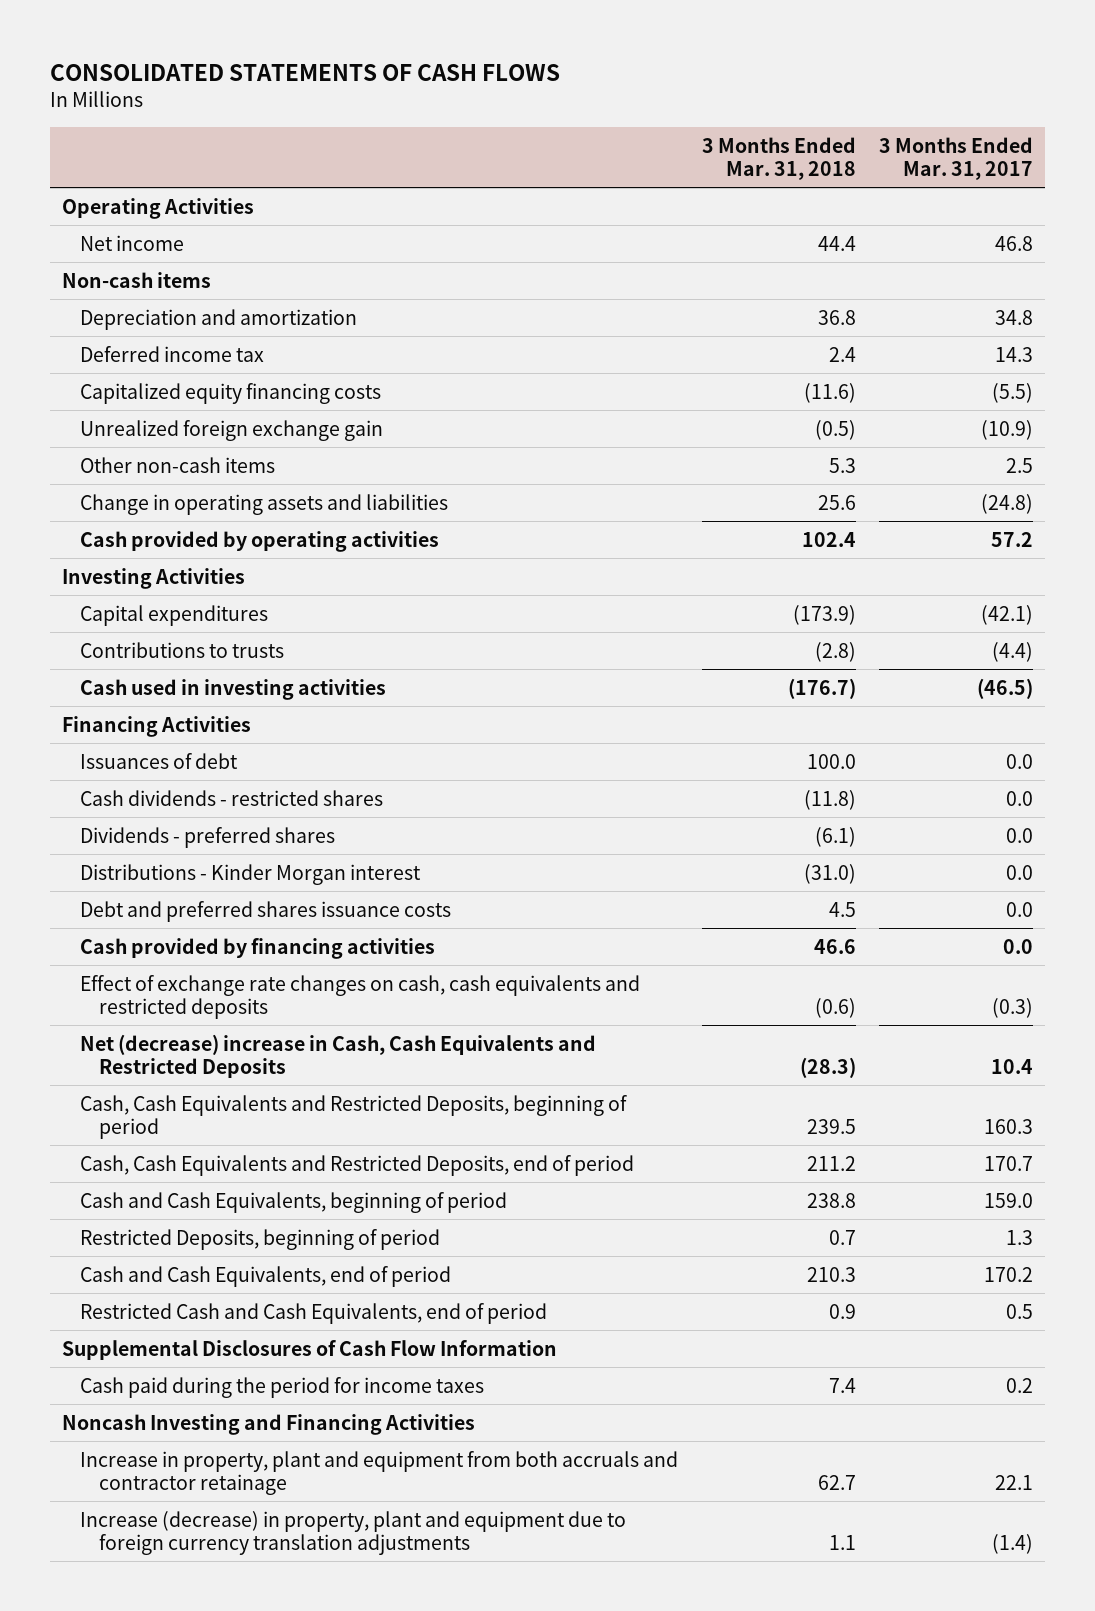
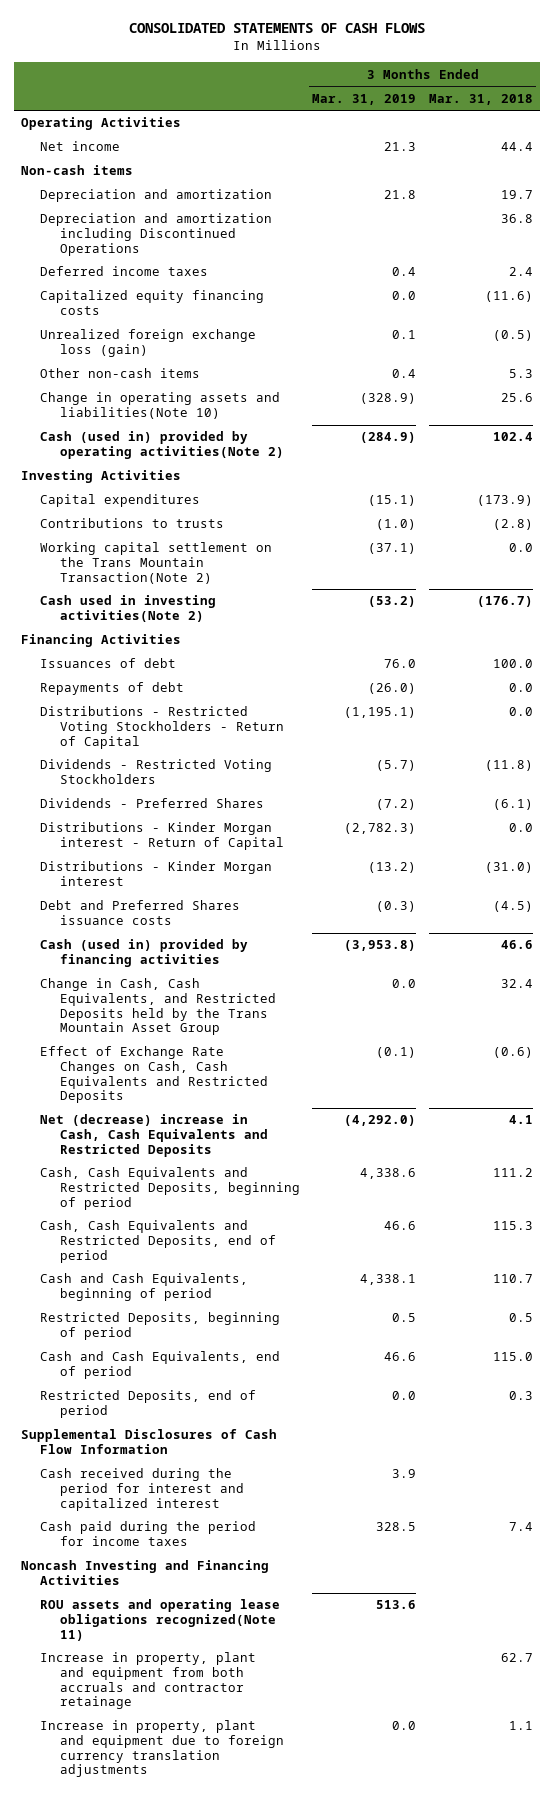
[879,136,1034,180] 3 Months Ended Mar. 31, 2017 -> none
none -> [312,93,417,105] Mar. 31, 2019
[817,309,856,325] 36.8 -> [501,190,534,200] 19.7
none -> [40,213,273,256] Depreciation and amortization including Discontinued Operations
[80,345,265,362] Deferred income tax -> [40,266,209,277] Deferred income taxes
[80,419,384,441] Unrealized foreign exchange gain -> [40,329,257,358] Unrealized foreign exchange loss (gain)
[80,493,449,515] Change in operating assets and liabilities -> [40,392,281,420] Change in operating assets and liabilities(Note 10)
[80,530,440,552] Cash provided by operating activities -> [40,431,284,460] Cash (used in) provided by operating activities(Note 2)
none -> [40,542,273,584] Working capital settlement on the Trans Mountain Transaction(Note 2)
[80,678,387,700] Cash used in investing activities -> [40,595,217,623] Cash used in investing activities(Note 2)
none -> [40,682,185,696] Repayments of debt
none -> [40,706,284,749] Distributions - Restricted Voting Stockholders - Return of Capital
[80,789,384,806] Cash dividends - restricted shares -> [40,759,273,785] Dividends - Restricted Voting Stockholders
[80,826,336,848] Dividends - preferred shares -> [40,798,265,809] Dividends - Preferred Shares
none -> [40,822,284,851] Distributions - Kinder Morgan interest - Return of Capital
[80,900,452,922] Debt and preferred shares issuance costs -> [40,900,241,926] Debt and Preferred Shares issuance costs
[828,901,856,917] 4.5 -> [493,901,534,913] (4.5)
[80,937,436,959] Cash provided by financing activities -> [40,939,249,968] Cash (used in) provided by financing activities
none -> [40,978,276,1036] Change in Cash, Cash Equivalents, and Restricted Deposits held by the Trans Mountain Asset Group
[80,974,641,1019] Effect of exchange rate changes on cash, cash equivalents and restricted deposits -> [40,1046,268,1104] Effect of Exchange Rate Changes on Cash, Cash Equivalents and Restricted Deposits
[799,1056,856,1078] (28.3) -> [509,1115,534,1125] 4.1
[806,1118,856,1134] 239.5 -> [493,1168,534,1178] 111.2
[806,1155,856,1171] 211.2 -> [493,1221,534,1231] 115.3
[806,1192,856,1208] 238.8 -> [493,1274,534,1284] 110.7
[828,1229,856,1245] 0.7 -> [509,1313,534,1323] 0.5
[806,1266,856,1282] 210.3 -> [493,1352,534,1362] 115.0
[80,1302,548,1324] Restricted Cash and Cash Equivalents, end of period -> [40,1390,257,1419] Restricted Deposits, end of period
[828,1303,856,1319] 0.9 -> [509,1391,534,1401] 0.3
none -> [40,1468,244,1511] Cash received during the period for interest and capitalized interest
none -> [40,1599,281,1641] ROU assets and operating lease obligations recognized(Note 11)
[80,1510,627,1555] Increase (decrease) in property, plant and equipment due to foreign currency translation adjustments -> [40,1720,284,1778] Increase in property, plant and equipment due to foreign currency translation adjustments

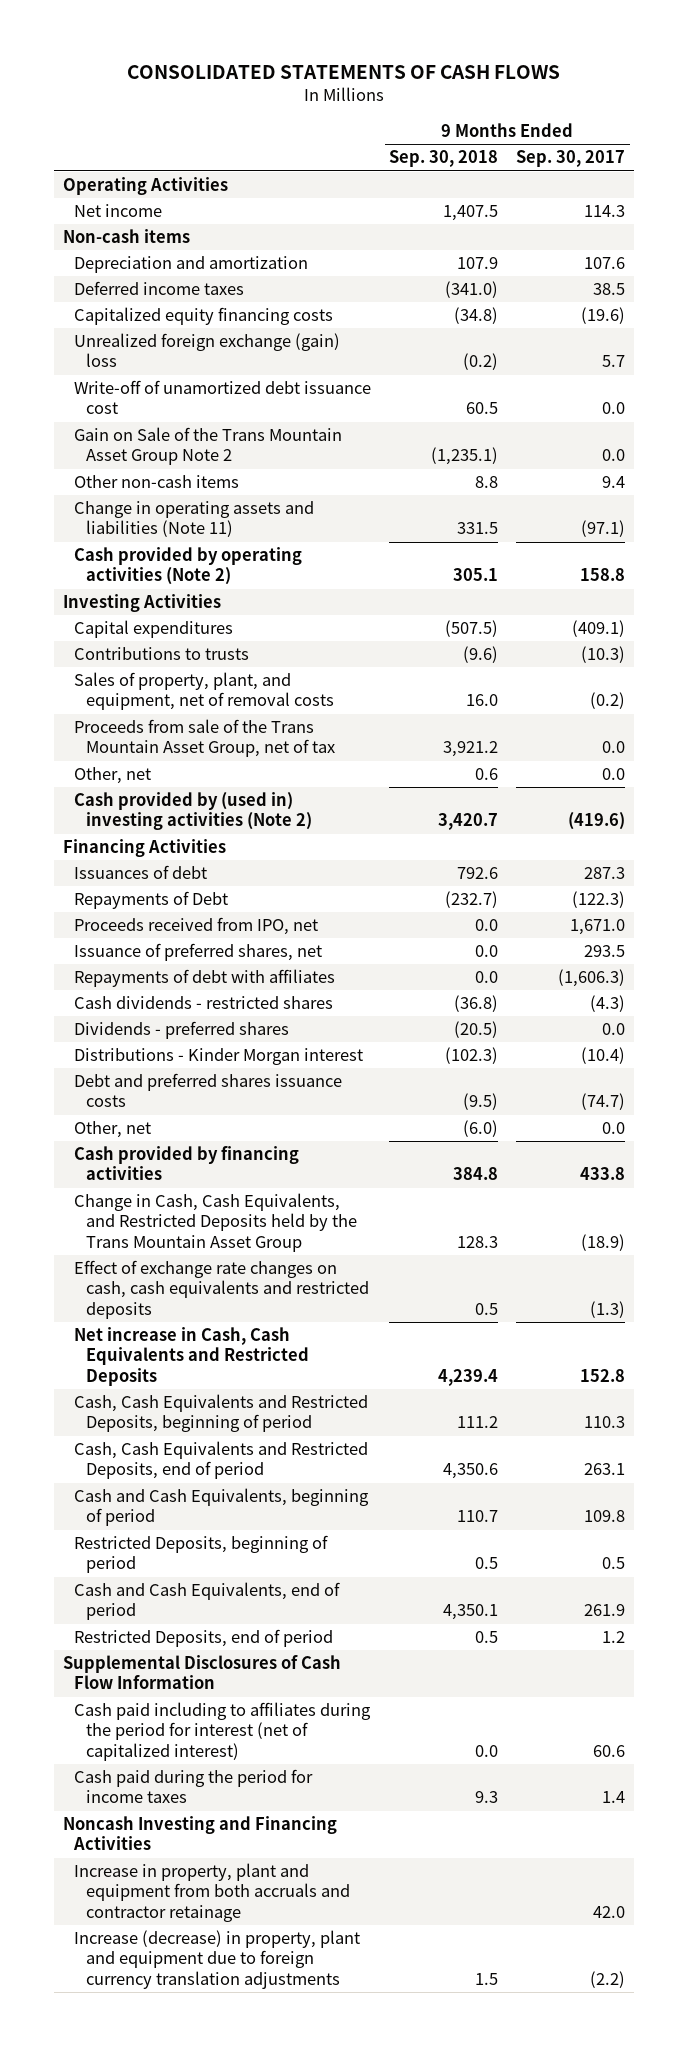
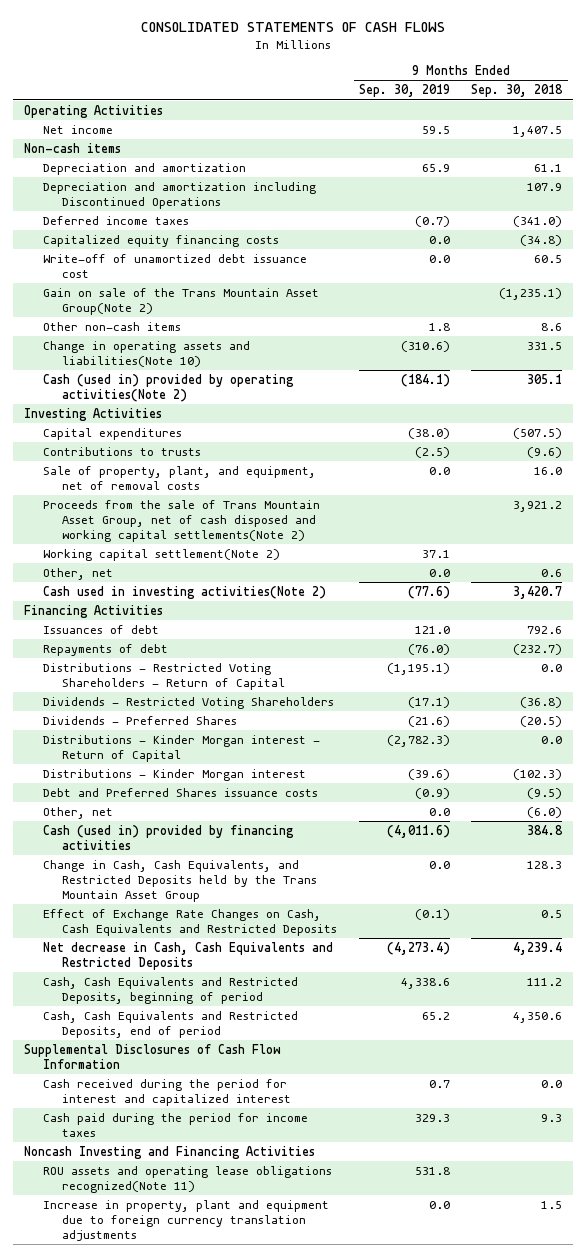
[516,150,626,168] Sep. 30, 2017 -> none
none -> [358,84,450,98] Sep. 30, 2019
[457,257,499,270] 107.9 -> [534,163,563,172] 61.1
none -> [43,181,317,209] Depreciation and amortization including Discontinued Operations
[74,333,341,368] Unrealized foreign exchange (gain) loss -> none
[74,427,343,466] Gain on Sale of the Trans Mountain Asset Group Note 2 -> [43,287,320,315] Gain on sale of the Trans Mountain Asset Group(Note 2)
[475,476,499,489] 8.8 -> [541,322,563,331] 8.6
[74,501,315,538] Change in operating assets and liabilities (Note 11) -> [43,340,251,367] Change in operating assets and liabilities(Note 10)
[74,547,303,586] Cash provided by operating activities (Note 2) -> [43,373,295,402] Cash (used in) provided by operating activities(Note 2)
[74,672,334,711] Sales of property, plant, and equipment, net of removal costs -> [43,465,317,490] Sale of property, plant, and equipment, net of removal costs
[74,719,335,758] Proceeds from sale of the Trans Mountain Asset Group, net of tax -> [43,499,321,543] Proceeds from the sale of Trans Mountain Asset Group, net of cash disposed and working capital settlements(Note 2)
none -> [43,548,281,561] Working capital settlement(Note 2)
[74,792,312,831] Cash provided by (used in) investing activities (Note 2) -> [43,585,327,599] Cash used in investing activities(Note 2)
[74,917,319,936] Proceeds received from IPO, net -> none
[74,943,323,962] Issuance of preferred shares, net -> none
[74,969,336,988] Repayments of debt with affiliates -> none
[74,891,229,910] Repayments of Debt -> [43,643,169,656] Repayments of debt
none -> [43,662,286,690] Distributions - Restricted Voting Shareholders - Return of Capital
[74,996,334,1010] Cash dividends - restricted shares -> [43,696,335,709] Dividends - Restricted Voting Shareholders
[74,1021,290,1040] Dividends - preferred shares -> [43,715,238,725] Dividends - Preferred Shares
none -> [43,734,321,762] Distributions - Kinder Morgan interest - Return of Capital
[74,1073,343,1108] Debt and preferred shares issuance costs -> [43,787,319,797] Debt and Preferred Shares issuance costs
[74,1146,300,1181] Cash provided by financing activities -> [43,824,295,850] Cash (used in) provided by financing activities
[74,1260,369,1319] Effect of exchange rate changes on cash, cash equivalents and restricted deposits -> [43,908,338,936] Effect of Exchange Rate Changes on Cash, Cash Equivalents and Restricted Deposits
[74,1327,309,1386] Net increase in Cash, Cash Equivalents and Restricted Deposits -> [43,941,334,970] Net decrease in Cash, Cash Equivalents and Restricted Deposits
[74,1488,370,1527] Cash and Cash Equivalents, beginning of period -> none
[74,1535,329,1574] Restricted Deposits, beginning of period -> none
[74,1582,341,1621] Cash and Cash Equivalents, end of period -> none
[74,1629,334,1648] Restricted Deposits, end of period -> none
[74,1702,372,1761] Cash paid including to affiliates during the period for interest (net of capitalized interest) -> [43,1078,292,1106] Cash received during the period for interest and capitalized interest
[74,1863,350,1922] Increase in property, plant and equipment from both accruals and contractor retainage -> none
none -> [43,1165,333,1193] ROU assets and operating lease obligations recognized(Note 11)
[74,1930,361,1989] Increase (decrease) in property, plant and equipment due to foreign currency translation adjustments -> [43,1199,330,1242] Increase in property, plant and equipment due to foreign currency translation adjustments

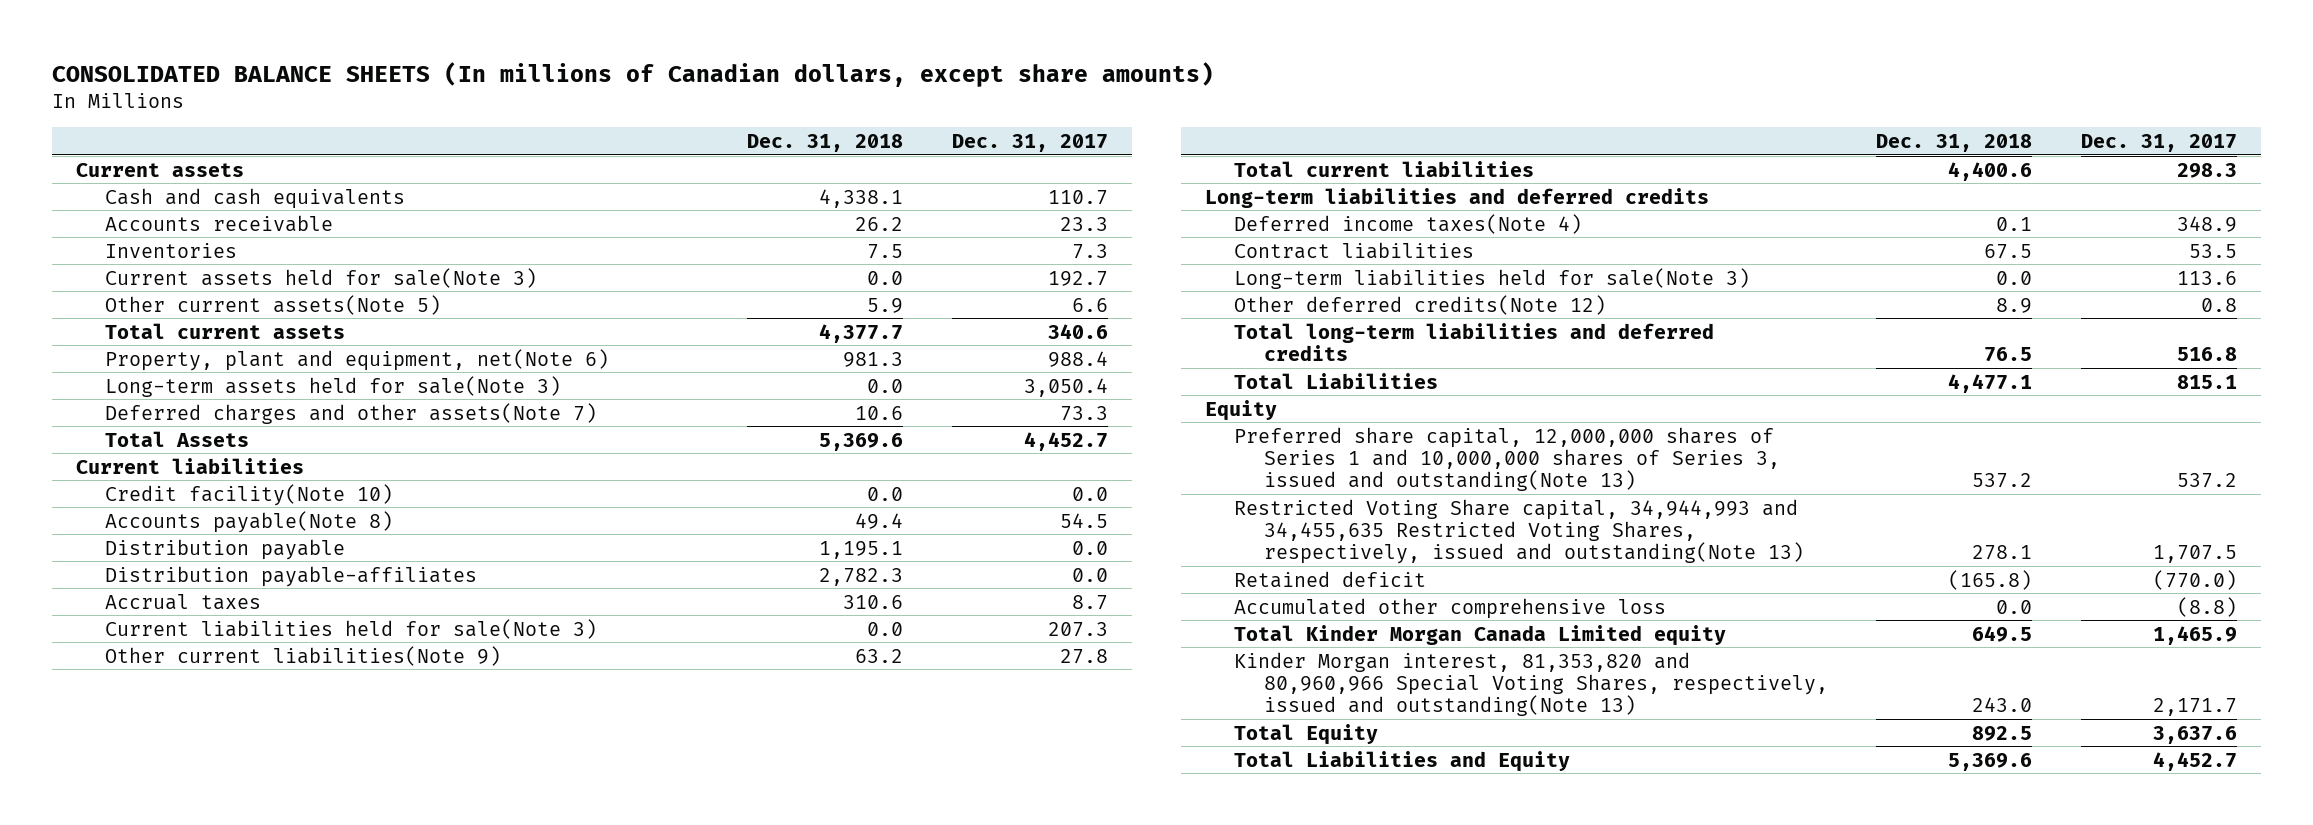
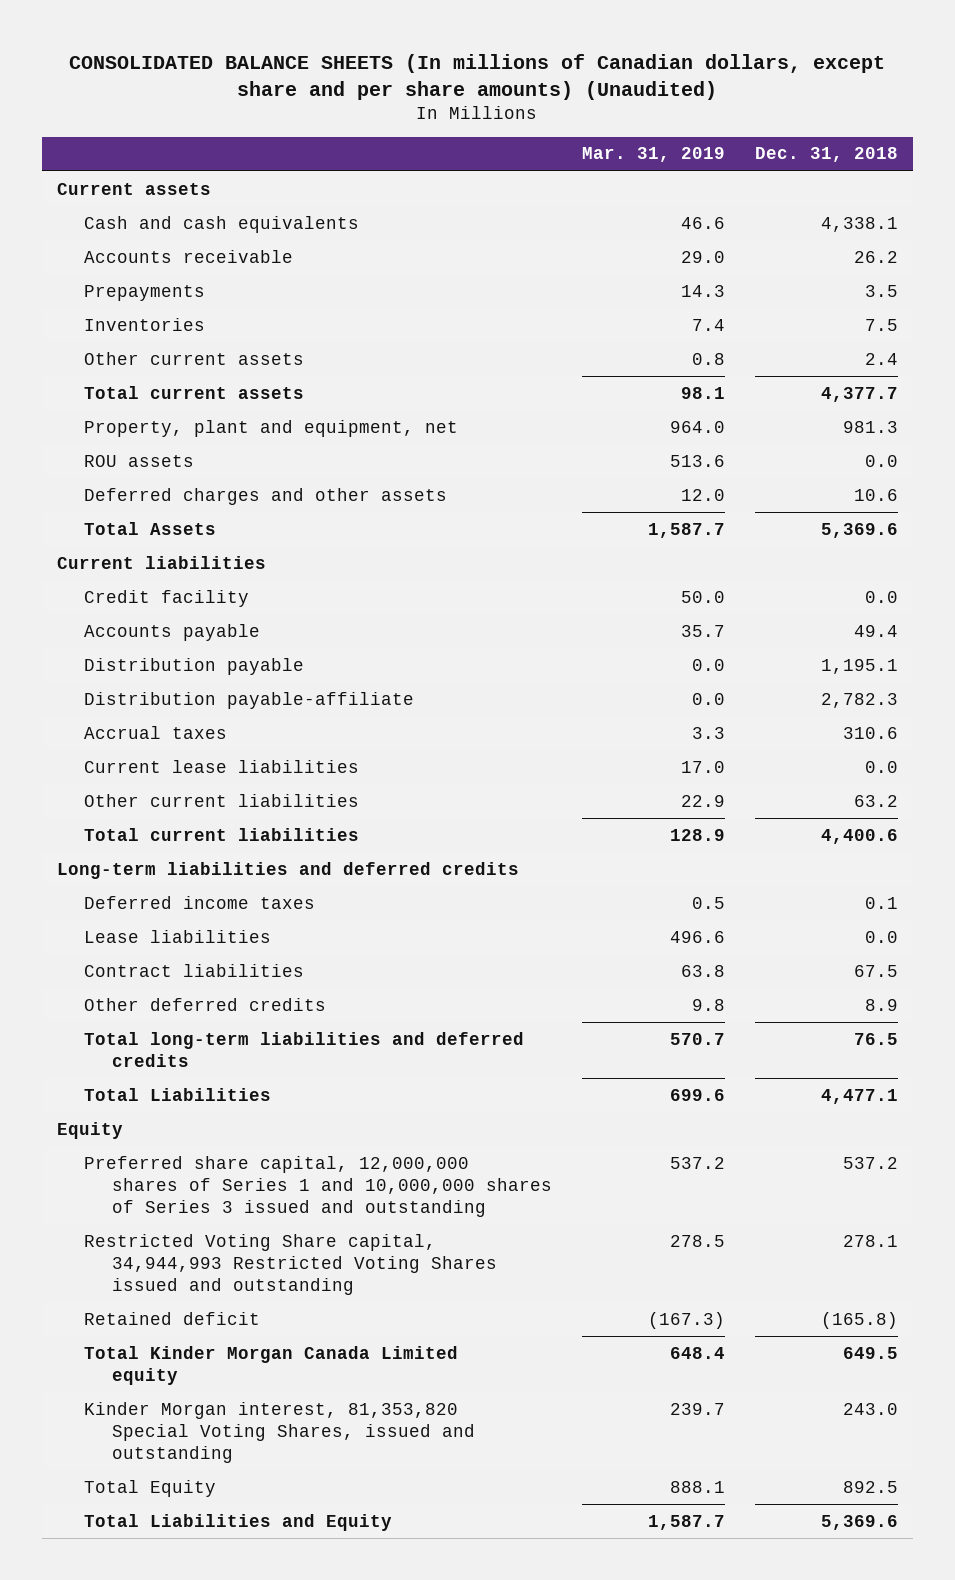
[51,61,1214,87] CONSOLIDATED BALANCE SHEETS (In millions of Canadian dollars, except share amounts) -> [69,53,886,100] CONSOLIDATED BALANCE SHEETS (In millions of Canadian dollars, except share and per share amounts) (Unaudited)
[951,133,1108,152] Dec. 31, 2017 -> none
none -> [581,147,725,163] Mar. 31, 2019
none -> [84,284,206,301] Prepayments
[105,267,538,288] Current assets held for sale(Note 3) -> none
[105,294,442,315] Other current assets(Note 5) -> [84,351,305,365] Other current assets
[867,297,904,313] 5.9 -> [864,352,898,365] 2.4
[105,375,562,397] Long-term assets held for sale(Note 3) -> none
[105,348,610,371] Property, plant and equipment, net(Note 6) -> [84,419,459,437] Property, plant and equipment, net
none -> [84,454,195,467] ROU assets
[105,402,598,424] Deferred charges and other assets(Note 7) -> [84,487,448,505] Deferred charges and other assets
[105,483,394,506] Credit facility(Note 10) -> [84,589,250,607] Credit facility
[105,510,394,533] Accounts payable(Note 8) -> [84,623,261,641] Accounts payable
[105,565,478,587] Distribution payable-affiliates -> [84,691,415,709] Distribution payable-affiliate
[105,618,598,639] Current liabilities held for sale(Note 3) -> none
none -> [84,759,360,773] Current lease liabilities
[105,645,502,666] Other current liabilities(Note 9) -> [84,793,360,807] Other current liabilities
[1234,213,1583,234] Deferred income taxes(Note 4) -> [84,895,316,909] Deferred income taxes
none -> [84,929,272,943] Lease liabilities
[1234,267,1751,289] Long-term liabilities held for sale(Note 3) -> none
[1234,294,1607,315] Other deferred credits(Note 12) -> [84,997,327,1011] Other deferred credits
[1234,426,1780,492] Preferred share capital, 12,000,000 shares of Series 1 and 10,000,000 shares of Series 3, issued and outstanding(Note 13) -> [84,1155,552,1217] Preferred share capital, 12,000,000 shares of Series 1 and 10,000,000 shares of Series 3 issued and outstanding
[1234,498,1804,565] Restricted Voting Share capital, 34,944,993 and 34,455,635 Restricted Voting Shares, respectively, issued and outstanding(Note 13) -> [84,1233,497,1295] Restricted Voting Share capital, 34,944,993 Restricted Voting Shares issued and outstanding
[1234,597,1667,619] Accumulated other comprehensive loss -> none
[1234,651,1828,717] Kinder Morgan interest, 81,353,820 and 80,960,966 Special Voting Shares, respectively, issued and outstanding(Note 13) -> [84,1401,475,1463] Kinder Morgan interest, 81,353,820 Special Voting Shares, issued and outstanding

